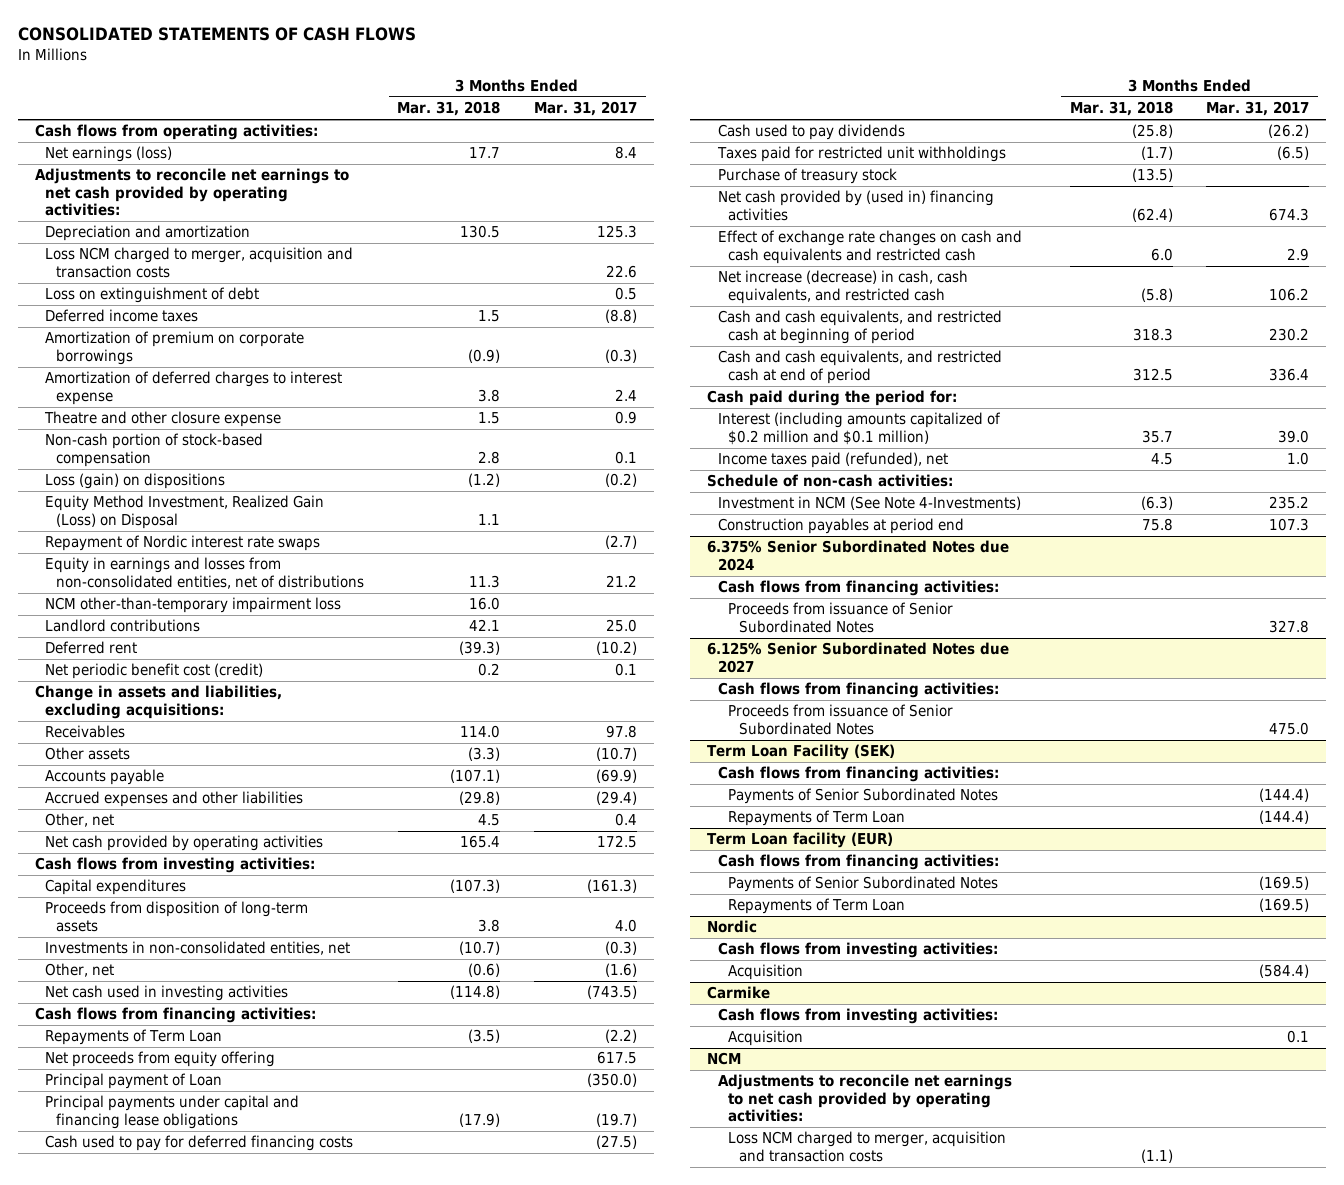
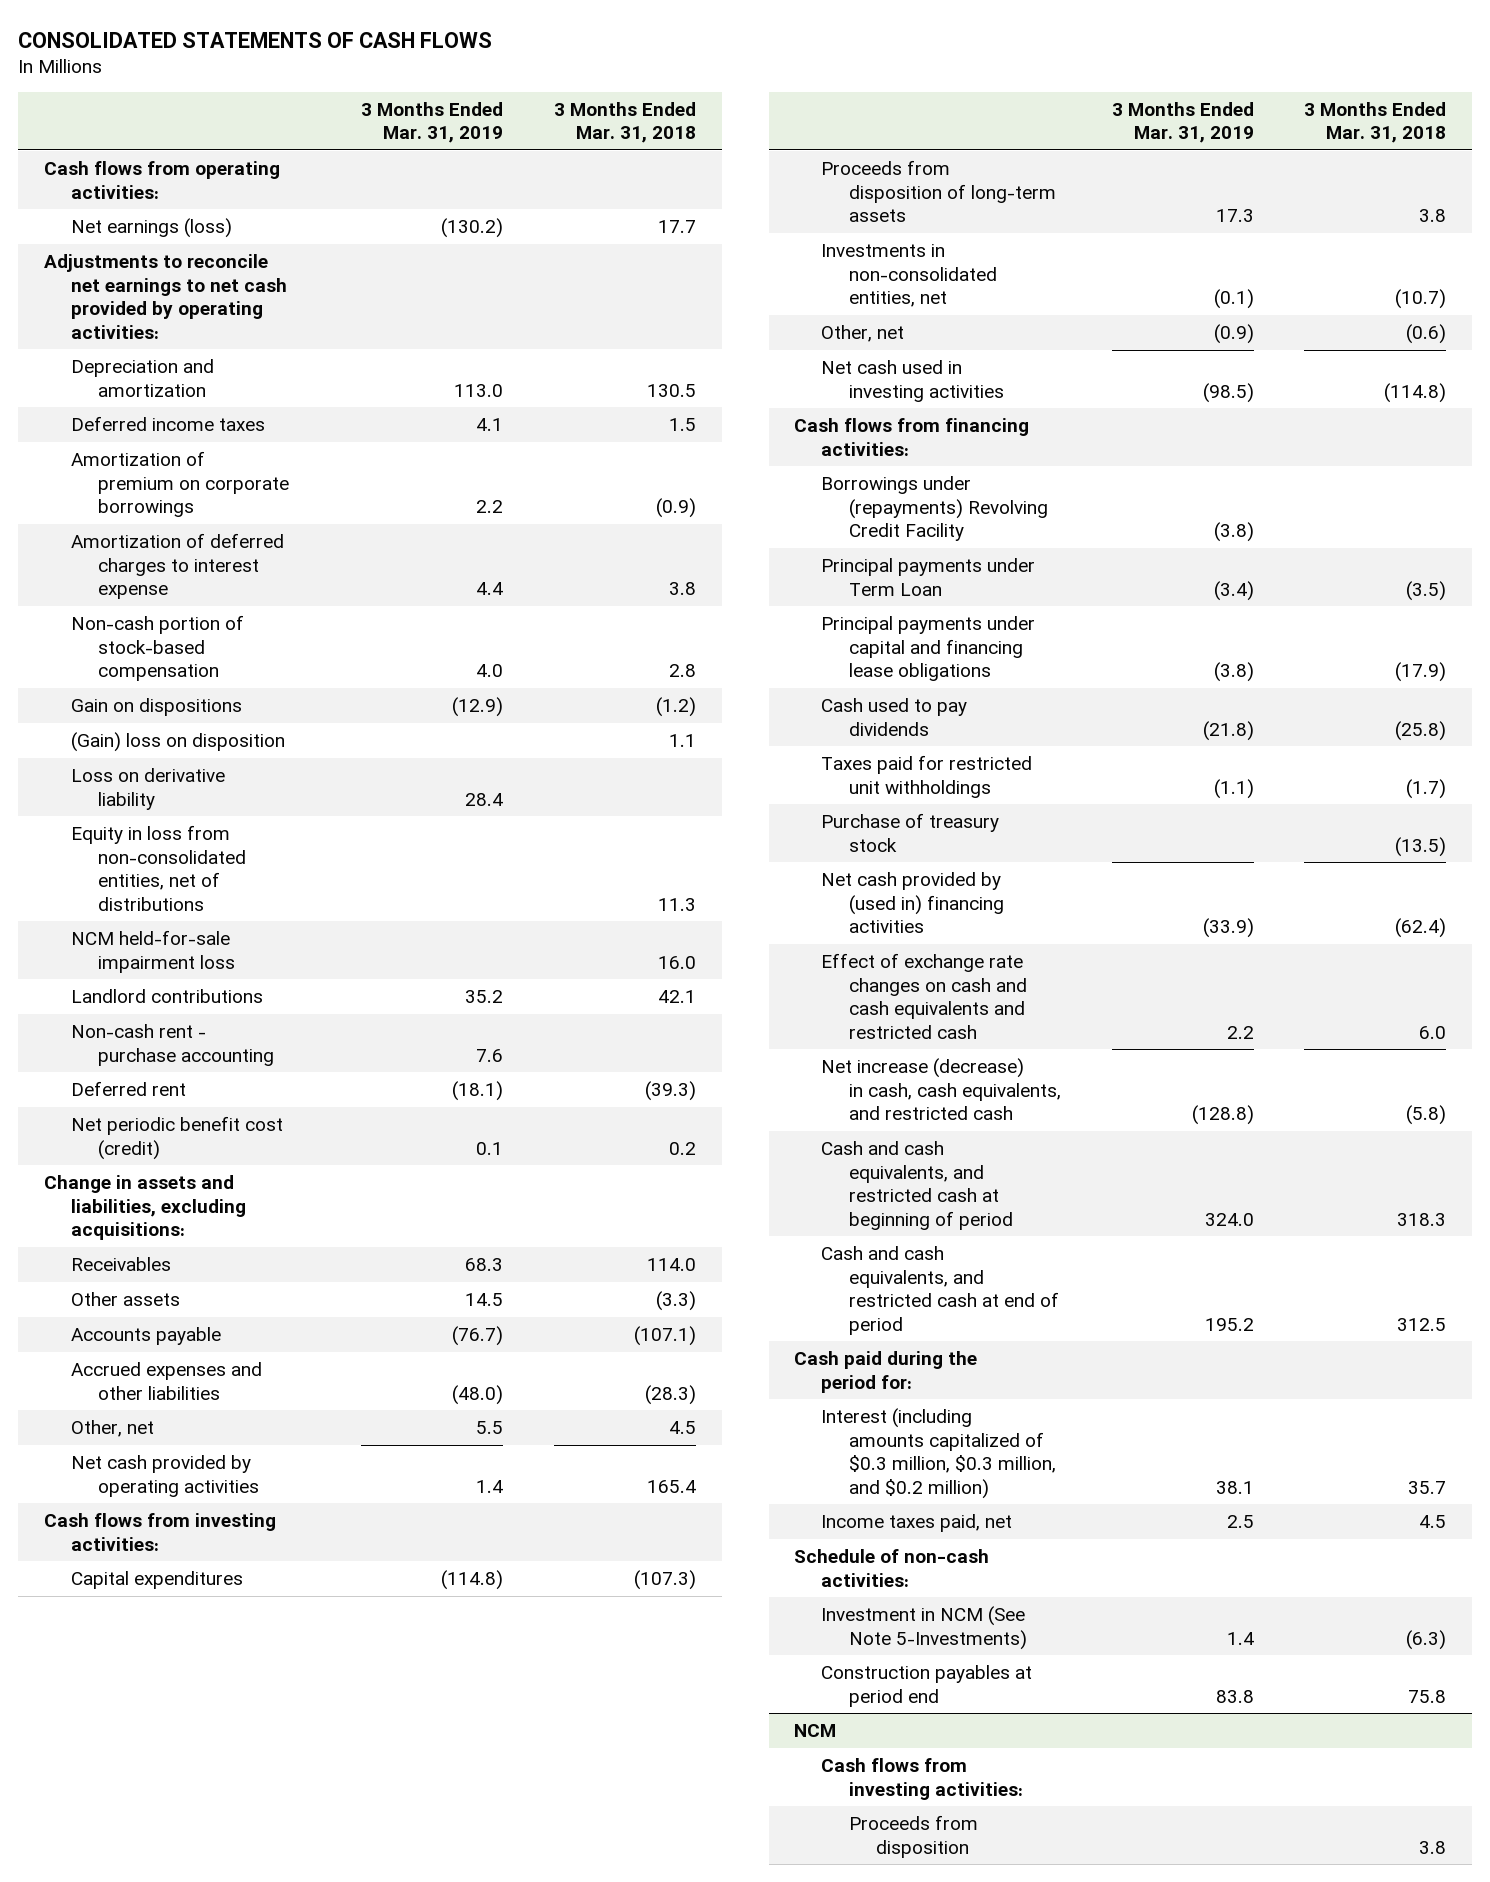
[534,101,638,117] Mar. 31, 2017 -> none
none -> [361,101,504,144] 3 Months Ended Mar. 31, 2019
[45,247,354,278] Loss NCM charged to merger, acquisition and transaction costs -> none
[45,287,260,304] Loss on extinguishment of debt -> none
[44,411,282,428] Theatre and other closure expense -> none
[45,535,321,552] Repayment of Nordic interest rate swaps -> none
[45,473,226,490] Loss (gain) on dispositions -> [71,697,243,716] Gain on dispositions
[45,495,325,529] Equity Method Investment, Realized Gain (Loss) on Disposal -> [71,731,286,752] (Gain) loss on disposition
none -> [71,767,226,810] Loss on derivative liability
[45,557,364,589] Equity in earnings and losses from non-consolidated entities, net of distributions -> [71,824,247,911] Equity in loss from non-consolidated entities, net of distributions
[45,597,342,614] NCM other-than-temporary impairment loss -> [71,929,236,973] NCM held-for-sale impairment loss
none -> [71,1023,275,1066] Non-cash rent - purchase accounting
[459,791,501,806] (29.8) -> [645,1384,697,1405] (28.3)
[45,1051,276,1068] Net proceeds from equity offering -> none
[45,1073,223,1090] Principal payment of Loan -> none
none -> [821,475,1048,542] Borrowings under (repayments) Revolving Credit Facility
[45,1029,223,1046] Repayments of Term Loan -> [821,557,1036,596] Principal payments under Term Loan
[45,1135,354,1152] Cash used to pay for deferred financing costs -> none
[717,412,1001,445] Interest (including amounts capitalized of $0.2 million and $0.1 million) -> [821,1407,1056,1499] Interest (including amounts capitalized of $0.3 million, $0.3 million, and $0.2 million)
[717,452,948,469] Income taxes paid (refunded), net -> [821,1513,1013,1532] Income taxes paid, net
[717,496,1021,511] Investment in NCM (See Note 4-Investments) -> [821,1605,1027,1650] Investment in NCM (See Note 5-Investments)
[706,540,1009,571] 6.375% Senior Subordinated Notes due 2024 -> none
[717,580,999,597] Cash flows from financing activities: -> none
[728,602,954,633] Proceeds from issuance of Senior Subordinated Notes -> none
[706,642,1009,673] 6.125% Senior Subordinated Notes due 2027 -> none
[717,682,999,699] Cash flows from financing activities: -> none
[728,704,954,735] Proceeds from issuance of Senior Subordinated Notes -> none
[706,744,895,761] Term Loan Facility (SEK) -> none
[717,766,999,783] Cash flows from financing activities: -> none
[728,788,999,805] Payments of Senior Subordinated Notes -> none
[728,810,906,827] Repayments of Term Loan -> none
[706,832,893,849] Term Loan facility (EUR) -> none
[717,854,999,871] Cash flows from financing activities: -> none
[728,876,999,893] Payments of Senior Subordinated Notes -> none
[728,898,906,915] Repayments of Term Loan -> none
[706,920,757,934] Nordic -> none
[717,942,998,959] Cash flows from investing activities: -> none
[728,964,804,981] Acquisition -> none
[706,986,770,1000] Carmike -> none
[717,1008,998,1025] Cash flows from investing activities: -> none
[728,1030,804,1047] Acquisition -> none
[717,1074,1012,1123] Adjustments to reconcile net earnings to net cash provided by operating activities: -> none
[728,1131,1007,1162] Loss NCM charged to merger, acquisition and transaction costs -> none
none -> [821,1757,1023,1800] Cash flows from investing activities:
none -> [848,1814,978,1858] Proceeds from disposition

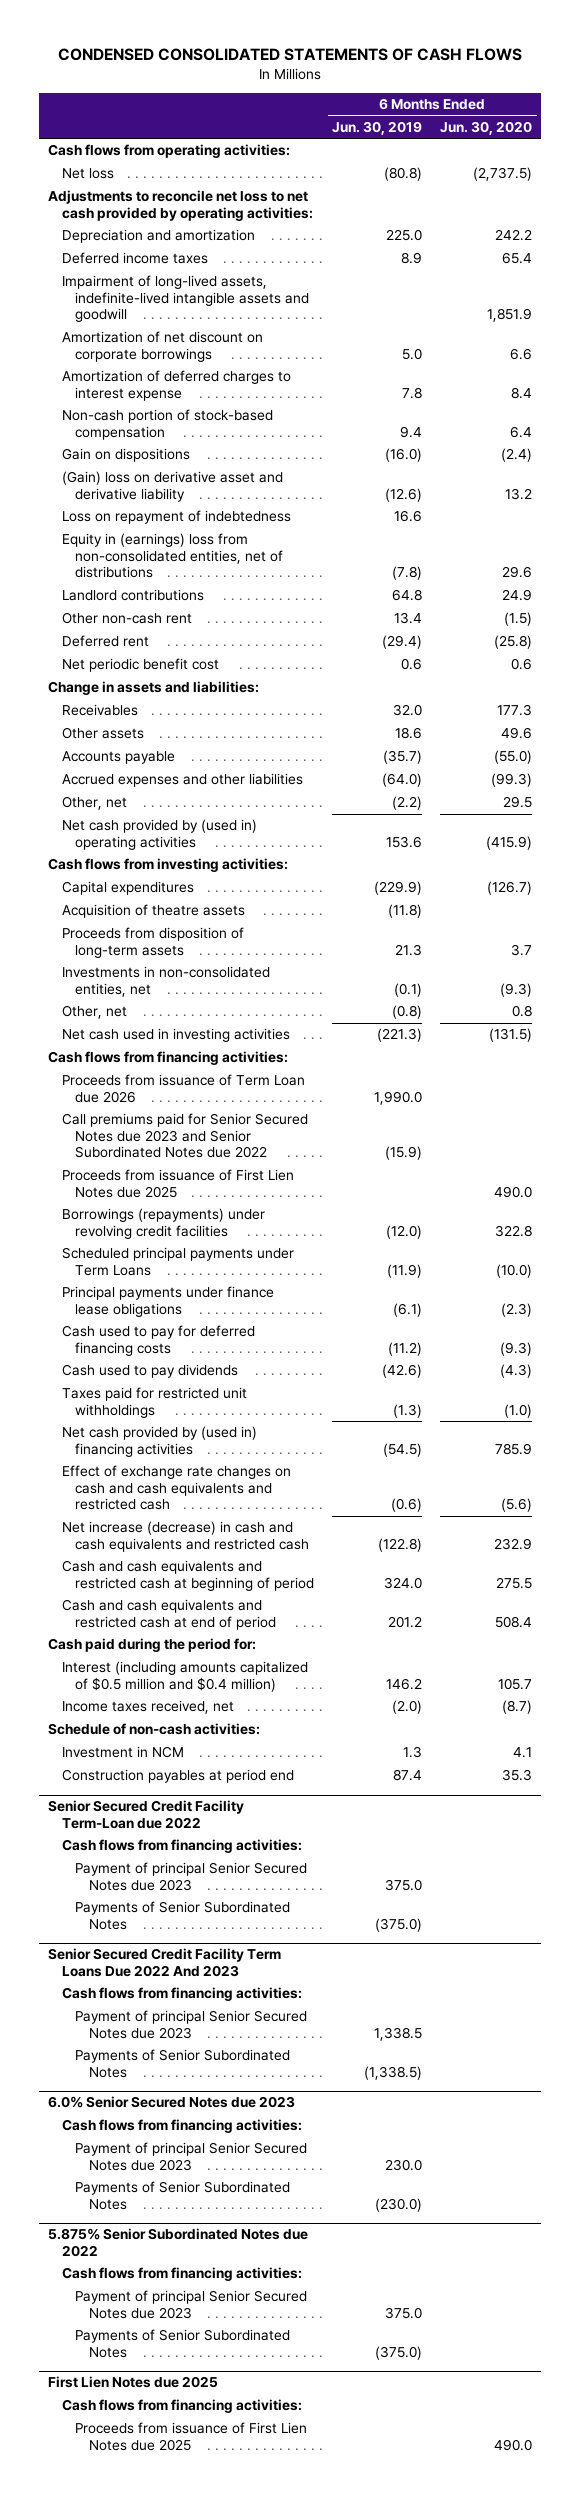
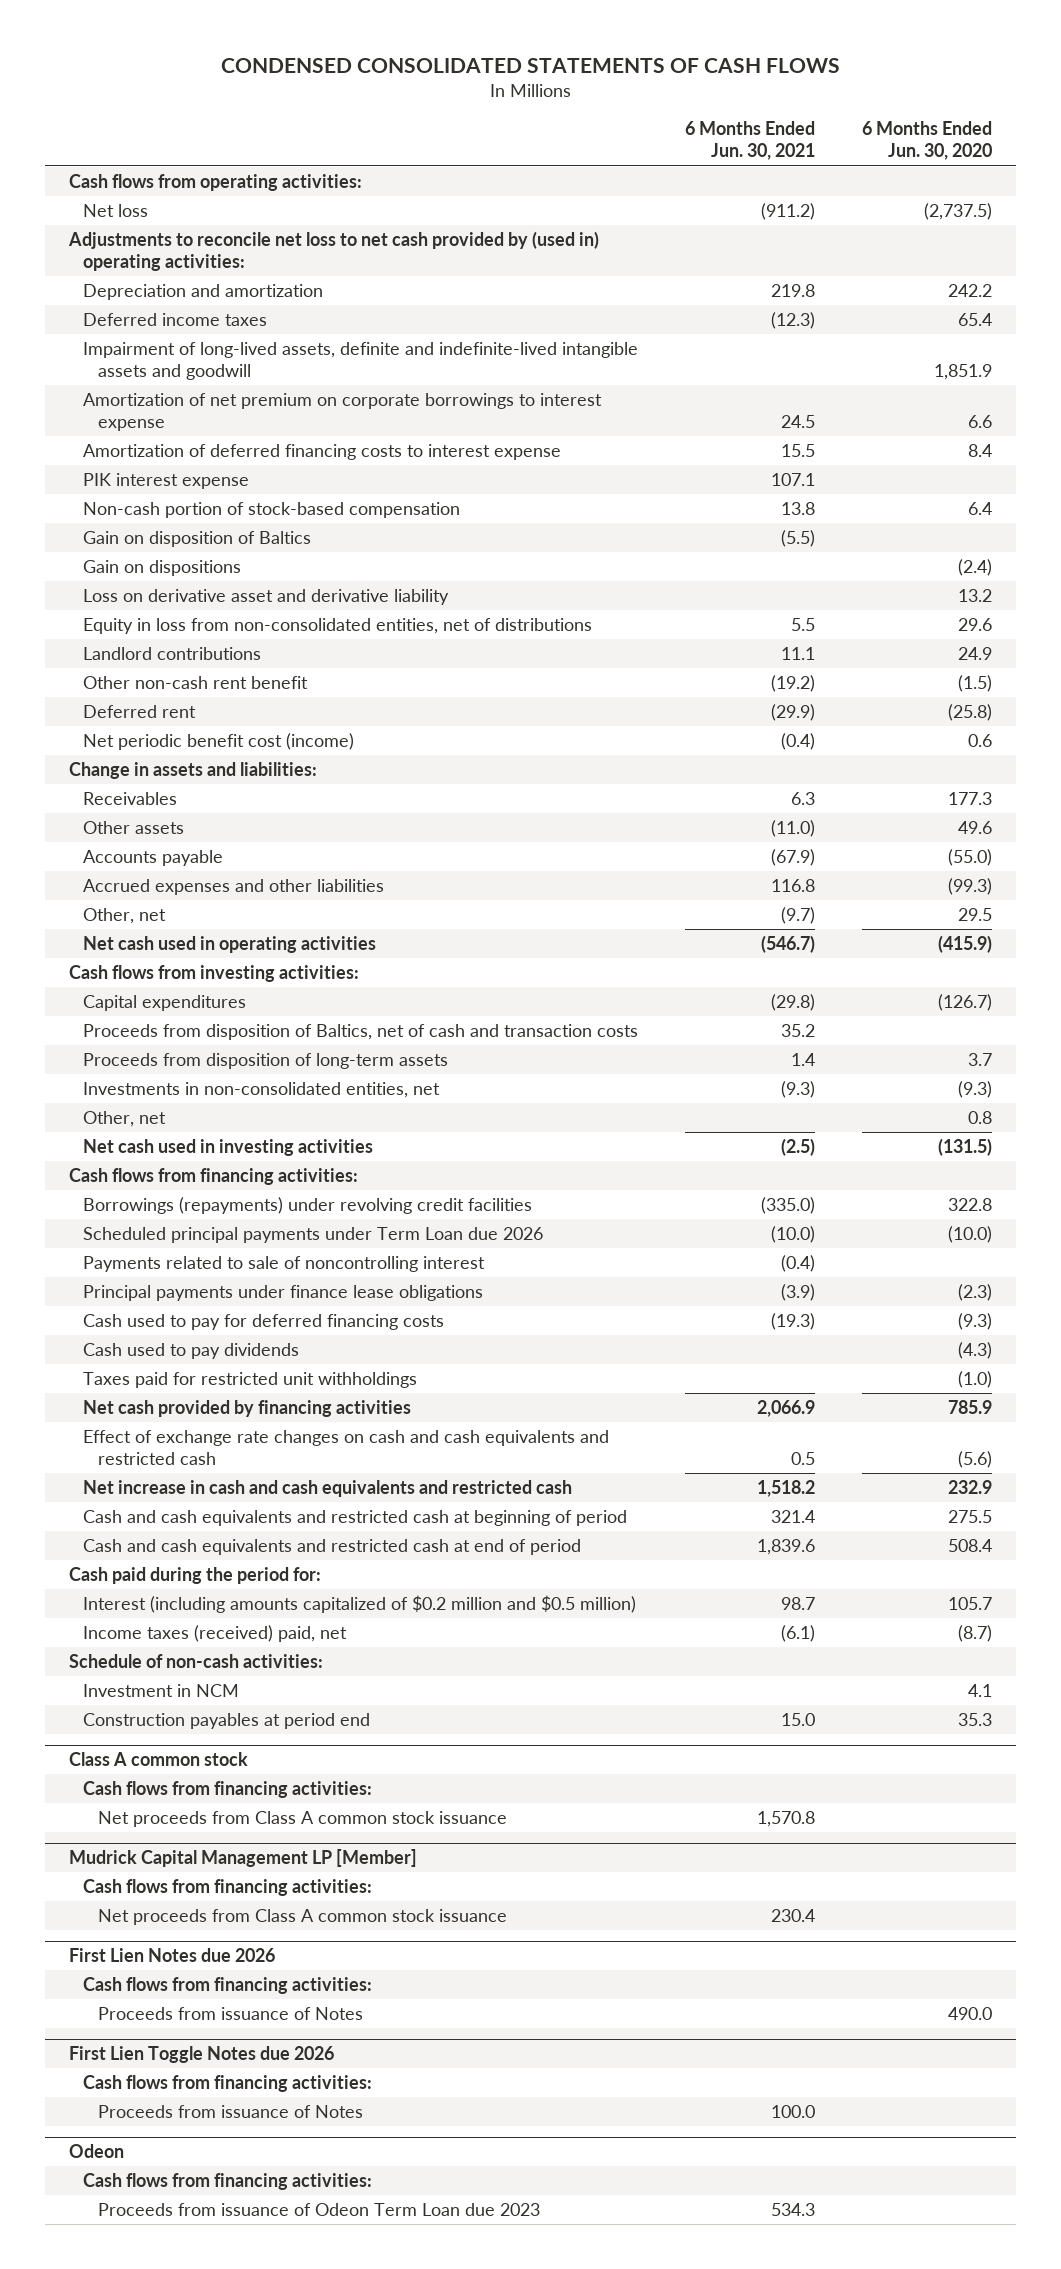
[332,120,423,135] Jun. 30, 2019 -> none
none -> [685,121,816,161] 6 Months Ended Jun. 30, 2021
[47,190,313,221] Adjustments to reconcile net loss to net cash provided by operating activities: -> [67,230,599,272] Adjustments to reconcile net loss to net cash provided by (used in) operating activities:
[61,275,310,323] Impairment of long-lived assets, indefinite-lived intangible assets and goodwill -> [83,341,639,381] Impairment of long-lived assets, definite and indefinite-lived intangible assets and goodwill
[61,331,263,362] Amortization of net discount on corporate borrowings -> [83,392,603,432] Amortization of net premium on corporate borrowings to interest expense
[61,370,291,401] Amortization of deferred charges to interest expense -> [83,443,562,460] Amortization of deferred financing costs to interest expense
none -> [83,472,250,489] PIK interest expense
none -> [83,530,312,547] Gain on disposition of Baltics
[61,510,291,525] Loss on repayment of indebtedness -> none
[61,471,283,502] (Gain) loss on derivative asset and derivative liability -> [83,588,450,605] Loss on derivative asset and derivative liability
[61,533,284,579] Equity in (earnings) loss from non-consolidated entities, net of distributions -> [83,617,593,634] Equity in loss from non-consolidated entities, net of distributions
[61,612,192,625] Other non-cash rent -> [83,675,309,689] Other non-cash rent benefit
[61,658,219,673] Net periodic benefit cost -> [83,732,355,750] Net periodic benefit cost (income)
[61,819,257,850] Net cash provided by (used in) operating activities -> [83,935,377,953] Net cash used in operating activities
[61,904,245,919] Acquisition of theatre assets -> none
none -> [83,1023,639,1040] Proceeds from disposition of Baltics, net of cash and transaction costs
[61,1074,305,1103] Proceeds from issuance of Term Loan due 2026 -> none
[61,1113,308,1159] Call premiums paid for Senior Secured Notes due 2023 and Senior Subordinated Notes due 2022 -> none
[61,1169,294,1198] Proceeds from issuance of First Lien Notes due 2025 -> none
[61,1247,294,1276] Scheduled principal payments under Term Loans -> [83,1226,544,1243] Scheduled principal payments under Term Loan due 2026
none -> [83,1255,486,1272] Payments related to sale of noncontrolling interest
[61,1426,257,1457] Net cash provided by (used in) financing activities -> [83,1399,412,1417] Net cash provided by financing activities
[61,1521,310,1552] Net increase (decrease) in cash and cash equivalents and restricted cash -> [83,1479,573,1497] Net increase in cash and cash equivalents and restricted cash
[61,1661,308,1692] Interest (including amounts capitalized of $0.5 million and $0.4 million) -> [83,1594,637,1613] Interest (including amounts capitalized of $0.2 million and $0.5 million)
[61,1700,234,1715] Income taxes received, net -> [83,1624,348,1642] Income taxes (received) paid, net
[47,1800,244,1830] Senior Secured Credit Facility Term-Loan due 2022 -> none
none -> [68,1751,248,1766] Class A common stock
[75,1862,308,1891] Payment of principal Senior Secured Notes due 2023 -> none
[75,1901,291,1930] Payments of Senior Subordinated Notes -> none
[47,1948,281,1978] Senior Secured Credit Facility Term Loans Due 2022 And 2023 -> none
none -> [97,1810,507,1827] Net proceeds from Class A common stock issuance
none -> [68,1848,417,1867] Mudrick Capital Management LP [Member]
[75,2010,308,2039] Payment of principal Senior Secured Notes due 2023 -> none
[75,2049,291,2078] Payments of Senior Subordinated Notes -> none
[47,2096,295,2109] 6.0% Senior Secured Notes due 2023 -> none
none -> [97,1908,507,1925] Net proceeds from Class A common stock issuance
none -> [68,1947,275,1962] First Lien Notes due 2026
[75,2142,308,2171] Payment of principal Senior Secured Notes due 2023 -> none
[75,2181,291,2210] Payments of Senior Subordinated Notes -> none
[47,2228,308,2258] 5.875% Senior Subordinated Notes due 2022 -> none
none -> [97,2006,363,2020] Proceeds from issuance of Notes
none -> [68,2045,334,2063] First Lien Toggle Notes due 2026
[75,2290,308,2319] Payment of principal Senior Secured Notes due 2023 -> none
[75,2329,291,2358] Payments of Senior Subordinated Notes -> none
[47,2376,218,2389] First Lien Notes due 2025 -> none
none -> [97,2104,363,2118] Proceeds from issuance of Notes
none -> [68,2143,124,2158] Odeon
[75,2422,308,2451] Proceeds from issuance of First Lien Notes due 2025 -> none
none -> [97,2202,540,2216] Proceeds from issuance of Odeon Term Loan due 2023

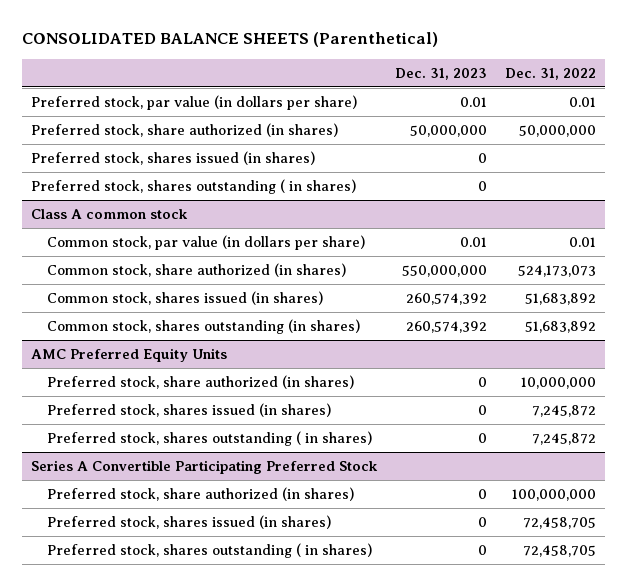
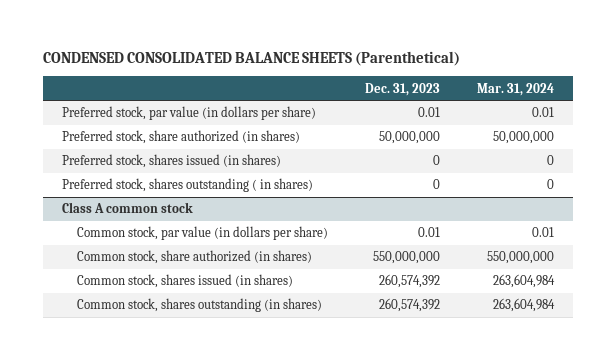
[21,32,438,48] CONSOLIDATED BALANCE SHEETS (Parenthetical) -> [43,51,461,67] CONDENSED CONSOLIDATED BALANCE SHEETS (Parenthetical)
[505,67,597,80] Dec. 31, 2022 -> none
none -> [477,82,555,96] Mar. 31, 2024
[30,347,227,362] AMC Preferred Equity Units -> none
[46,374,354,389] Preferred stock, share authorized (in shares) -> none
[46,402,331,417] Preferred stock, shares issued (in shares) -> none
[46,430,372,446] Preferred stock, shares outstanding ( in shares) -> none
[30,459,378,474] Series A Convertible Participating Preferred Stock -> none
[46,486,354,501] Preferred stock, share authorized (in shares) -> none
[46,514,331,529] Preferred stock, shares issued (in shares) -> none
[46,542,372,558] Preferred stock, shares outstanding ( in shares) -> none

